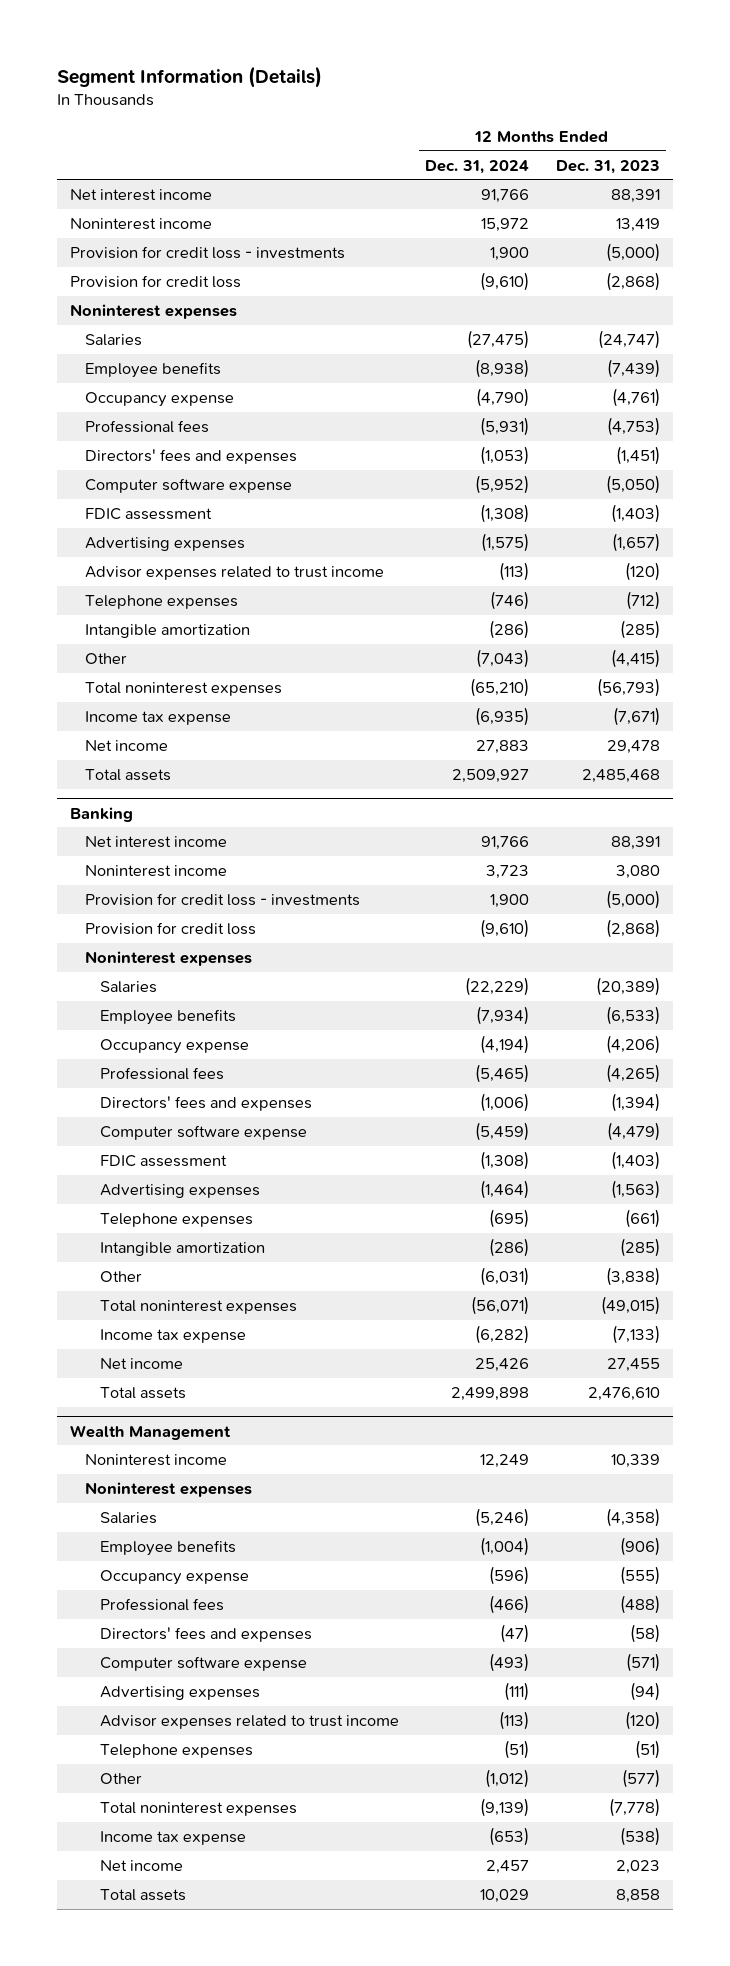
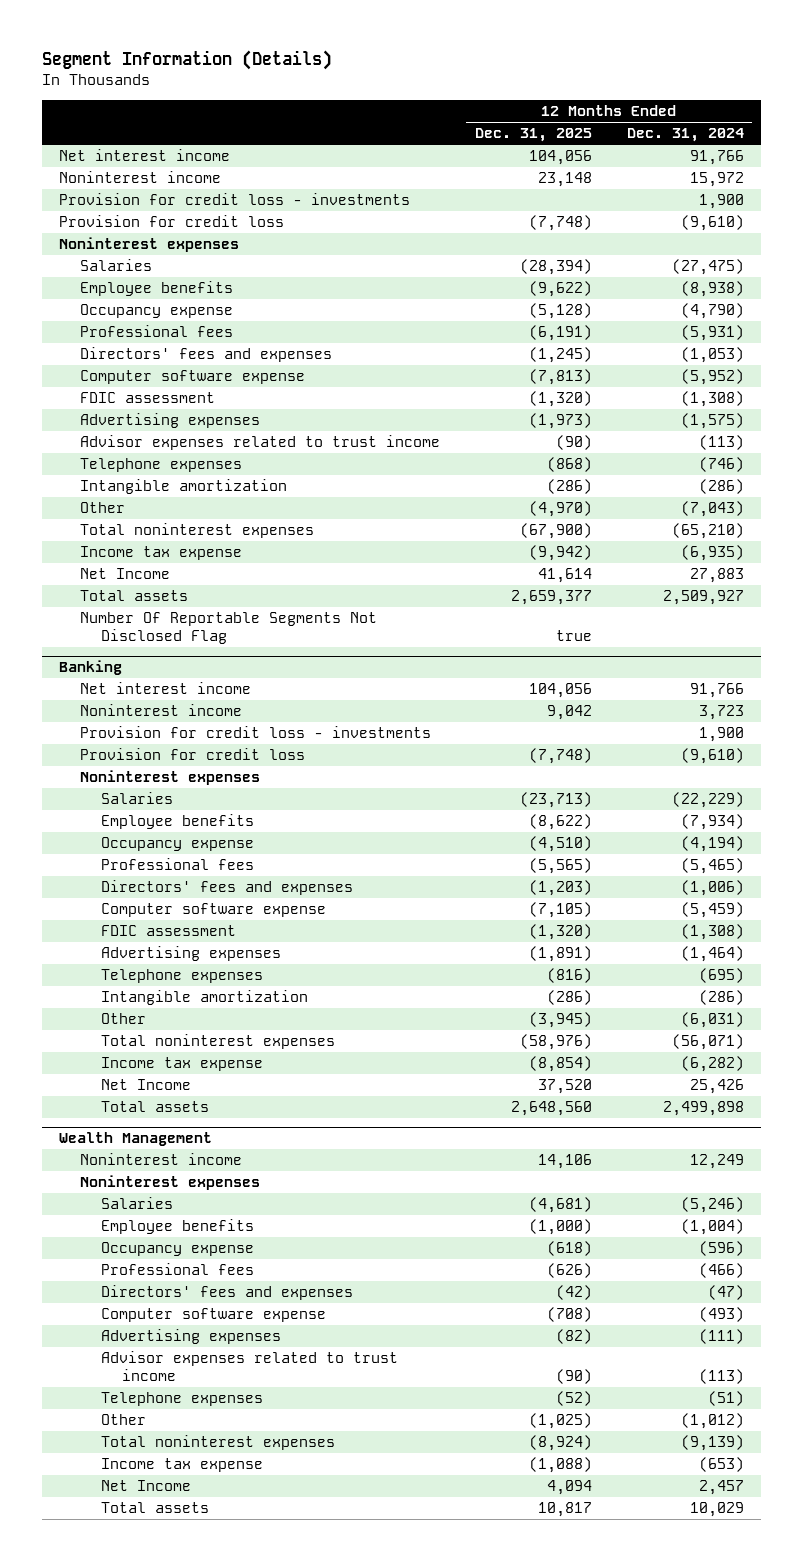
[555,159,660,174] Dec. 31, 2023 -> none
none -> [474,128,592,143] Dec. 31, 2025
[85,739,169,751] Net income -> [80,568,171,580] Net Income
none -> [80,612,378,645] Number Of Reportable Segments Not Disclosed Flag
[99,1357,183,1369] Net income -> [100,1079,191,1091] Net Income
[99,1859,183,1871] Net income -> [100,1480,191,1492] Net Income

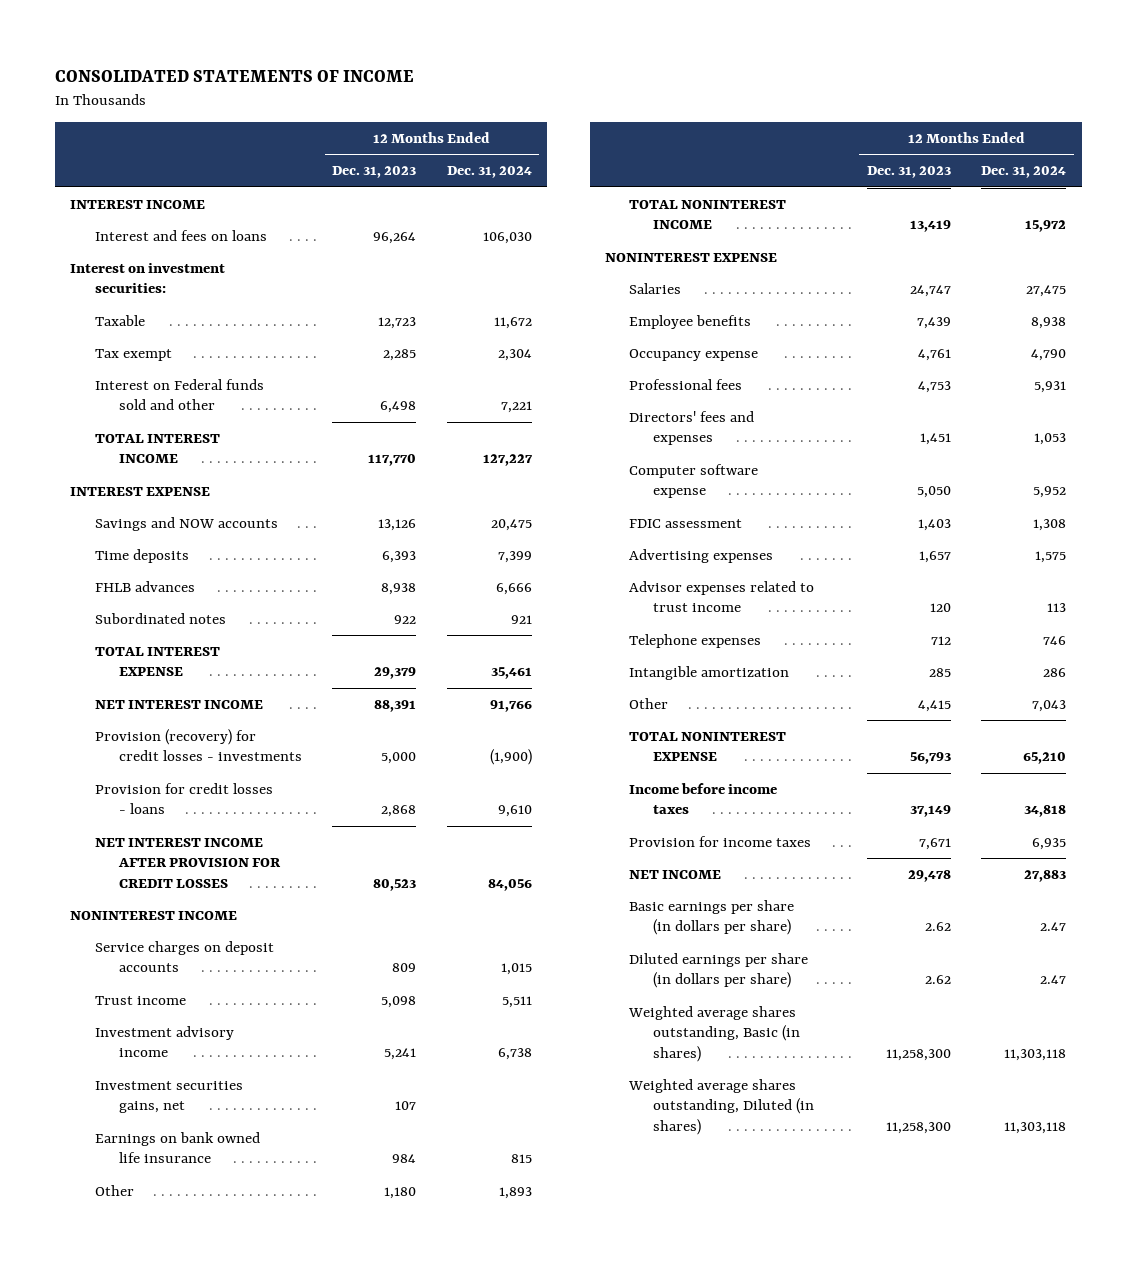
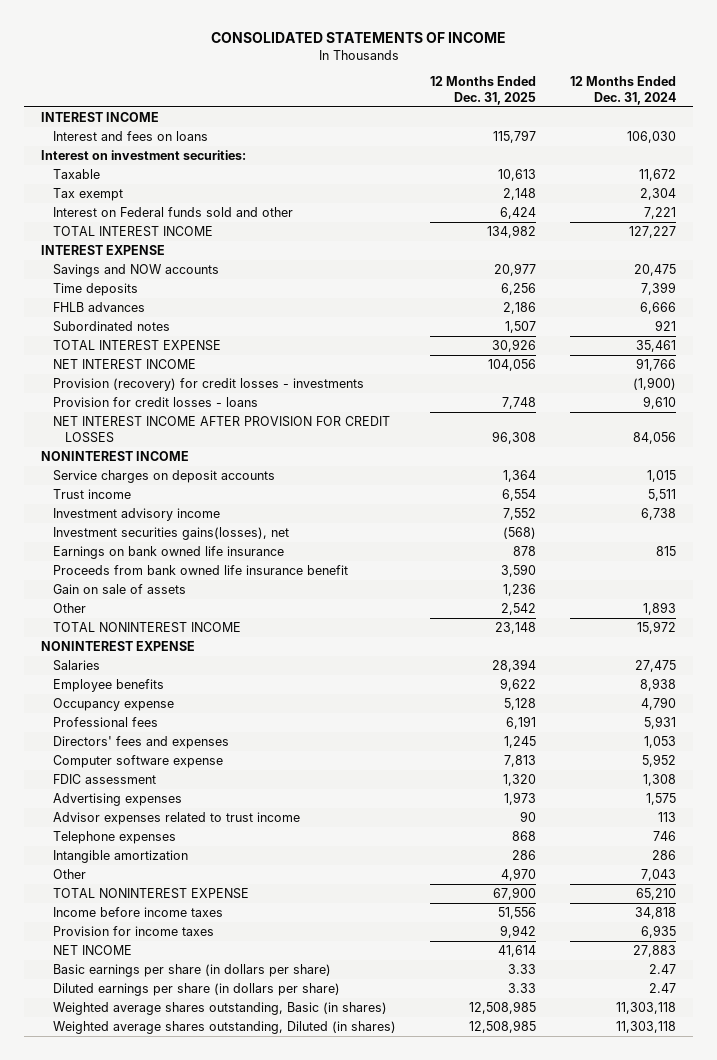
[332,166,417,179] Dec. 31, 2023 -> none
none -> [430,76,537,105] 12 Months Ended Dec. 31, 2025
[94,1080,243,1114] Investment securities gains, net -> [53,527,290,541] Investment securities gains(losses), net
none -> [53,565,349,576] Proceeds from bank owned life insurance benefit
none -> [53,584,187,595] Gain on sale of assets

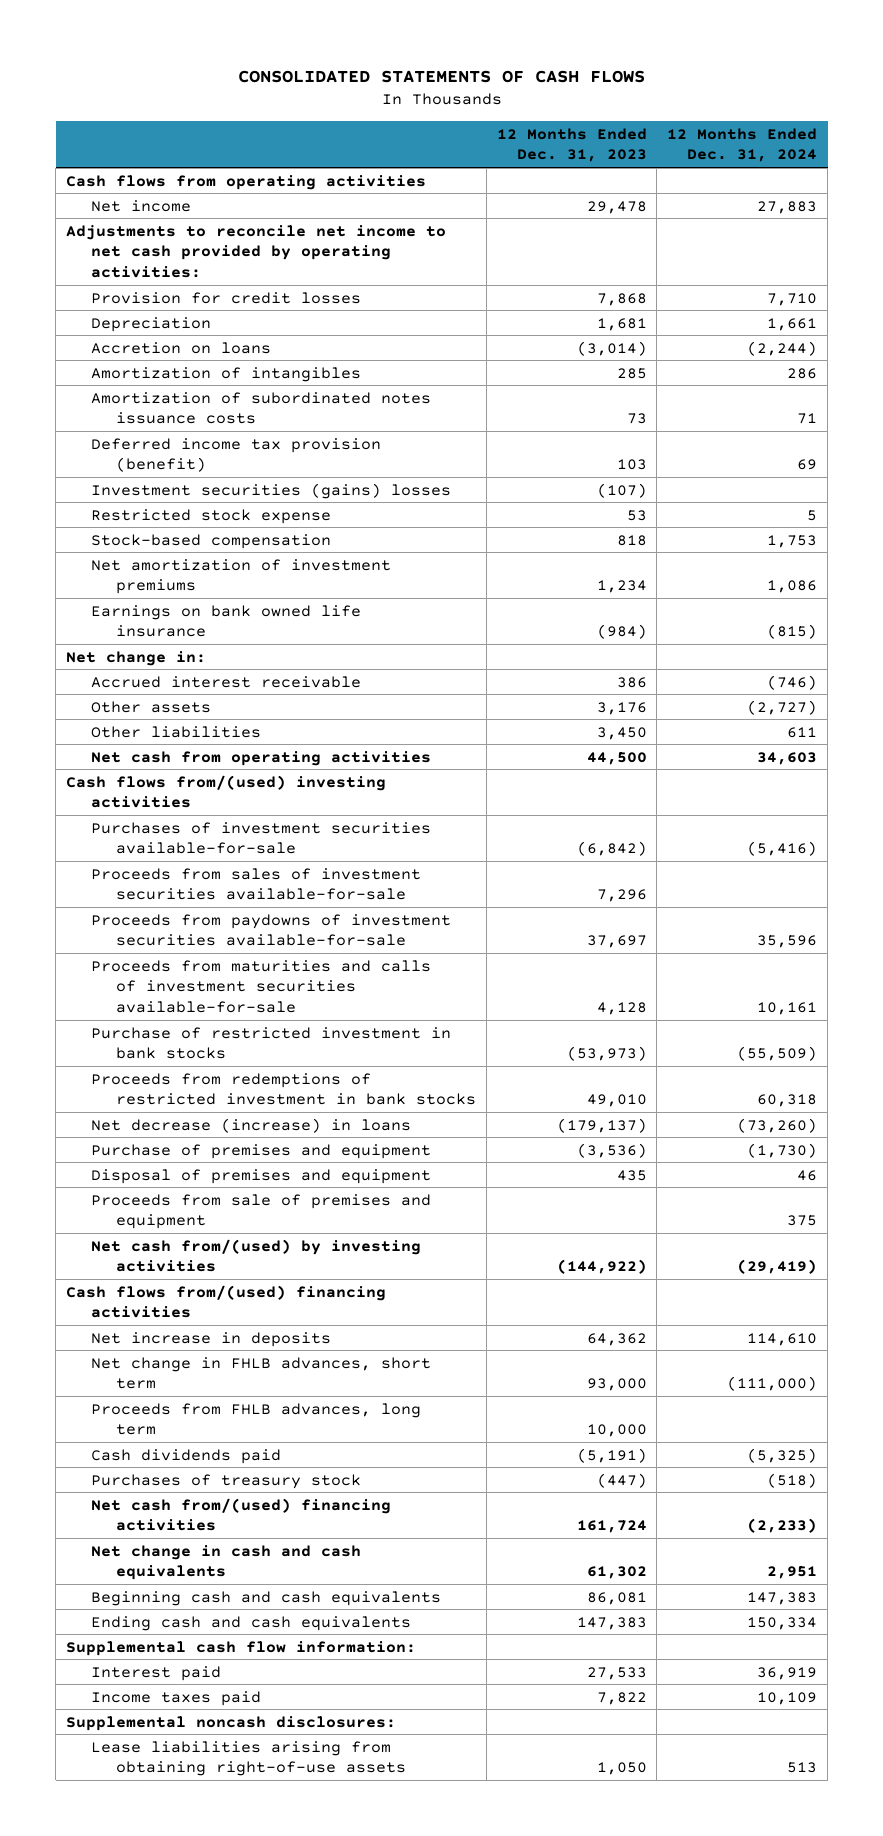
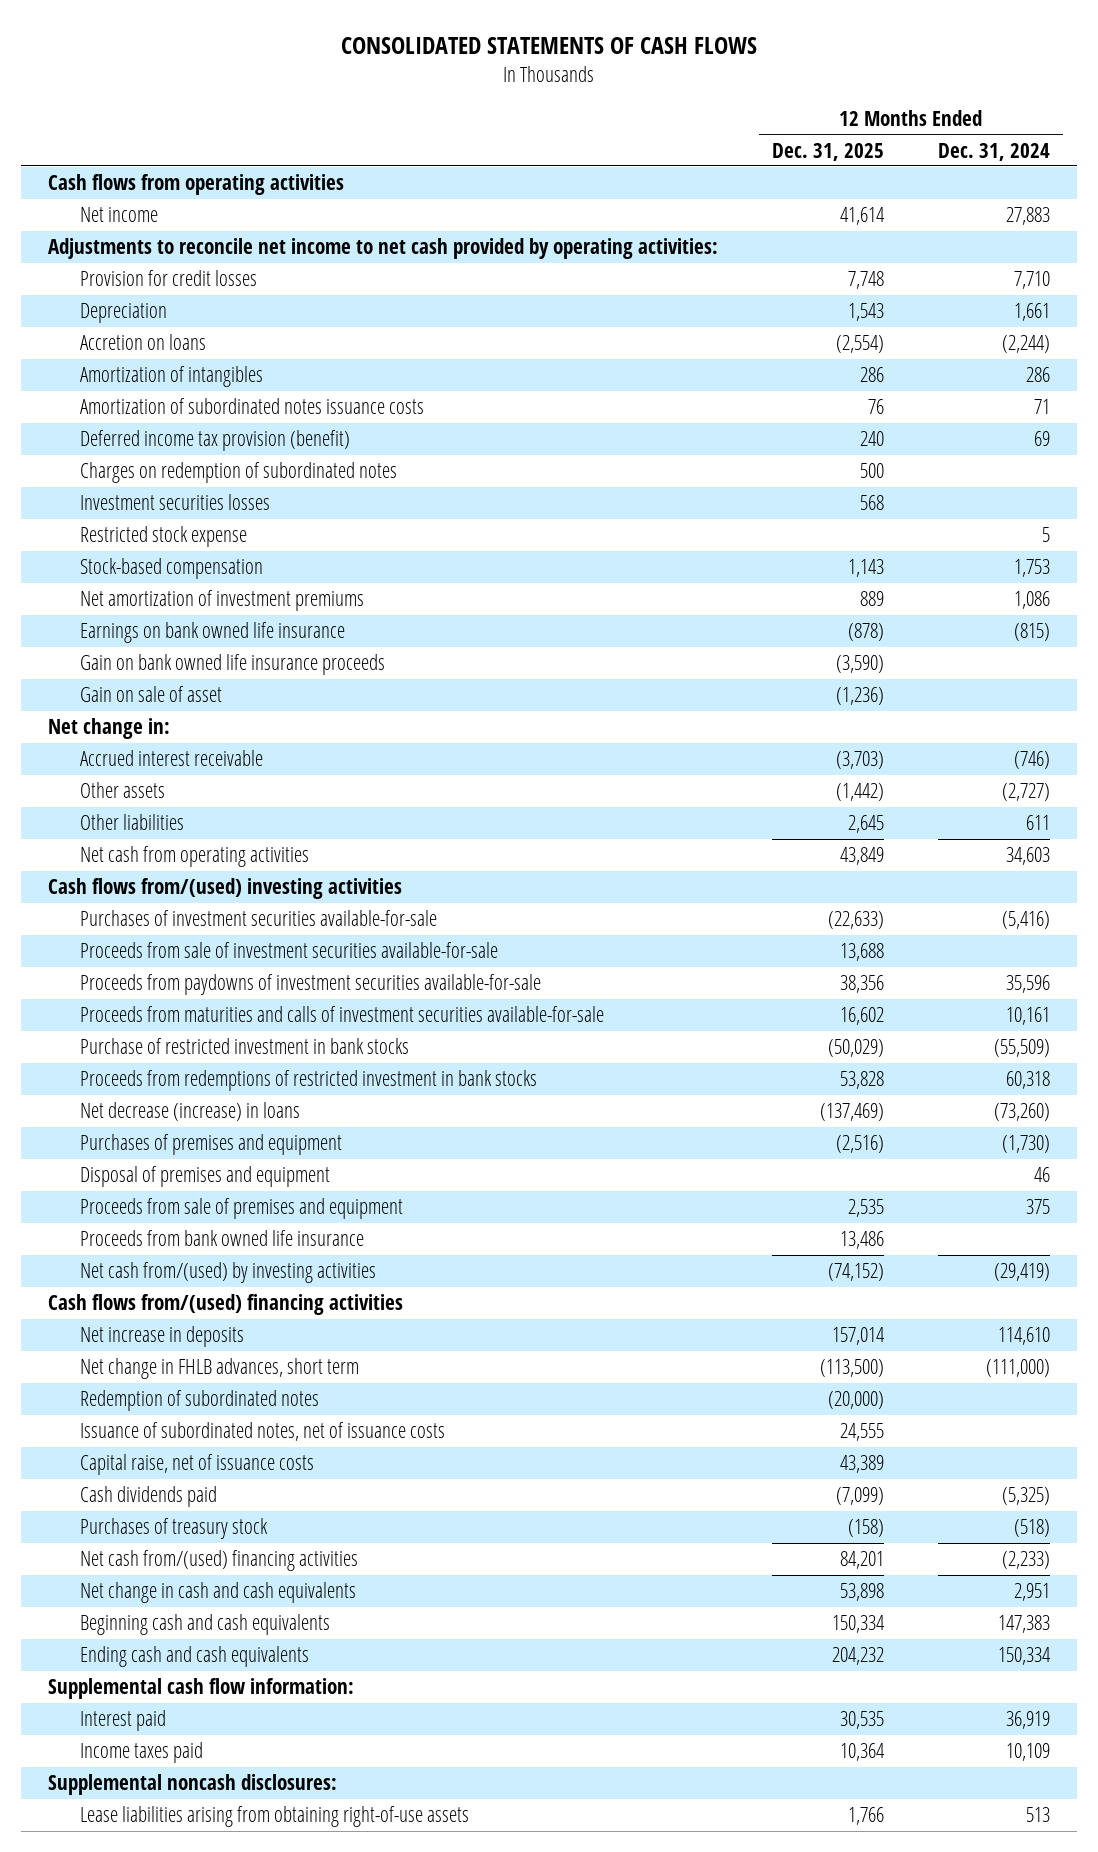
[496,127,647,163] 12 Months Ended Dec. 31, 2023 -> none
none -> [772,142,885,161] Dec. 31, 2025
none -> [80,462,398,484] Charges on redemption of subordinated notes
[90,482,451,499] Investment securities (gains) losses -> [80,494,271,511] Investment securities losses
none -> [80,654,386,676] Gain on bank owned life insurance proceeds
none -> [80,686,223,703] Gain on sale of asset
[90,867,421,901] Proceeds from sales of investment securities available-for-sale -> [80,942,499,959] Proceeds from sale of investment securities available-for-sale
[90,1143,431,1159] Purchase of premises and equipment -> [80,1134,343,1156] Purchases of premises and equipment
none -> [80,1230,365,1247] Proceeds from bank owned life insurance
[90,1402,421,1436] Proceeds from FHLB advances, long term -> none
none -> [80,1390,320,1412] Redemption of subordinated notes
none -> [80,1422,446,1442] Issuance of subordinated notes, net of issuance costs
none -> [80,1454,315,1476] Capital raise, net of issuance costs

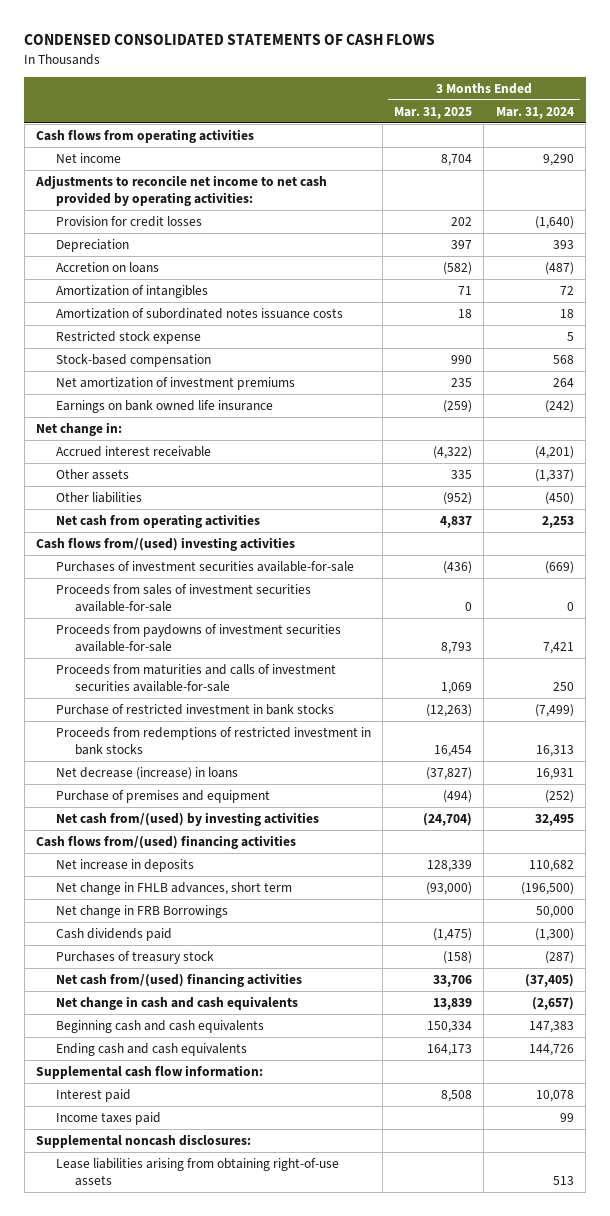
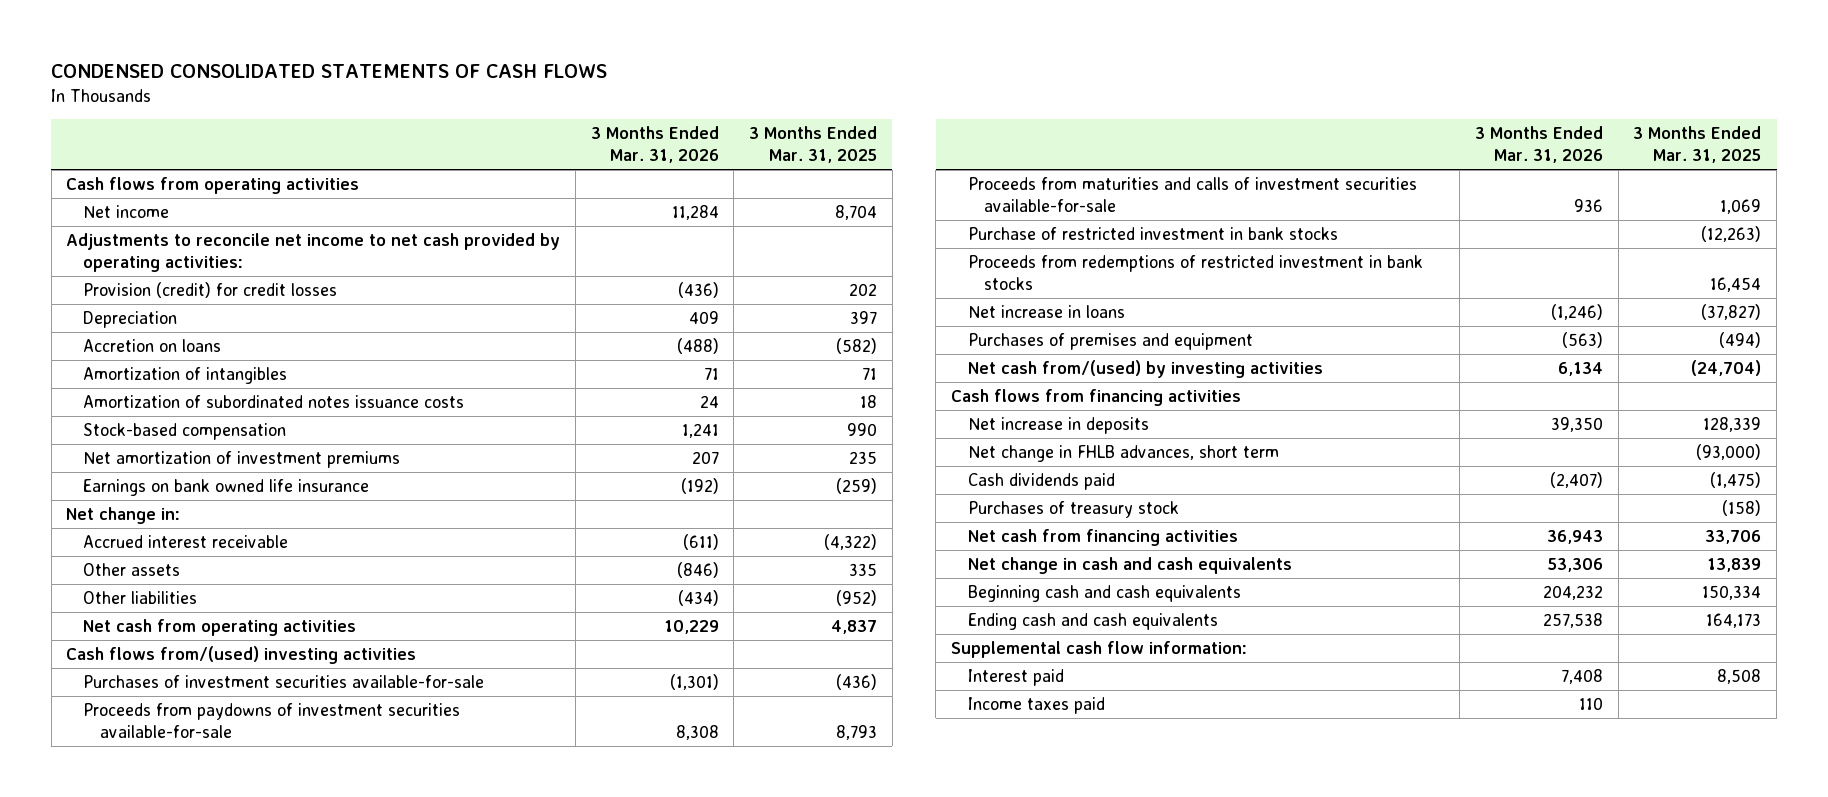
[495,106,574,119] Mar. 31, 2024 -> none
none -> [590,125,719,163] 3 Months Ended Mar. 31, 2026
[55,215,202,227] Provision for credit losses -> [83,281,338,298] Provision (credit) for credit losses
[55,330,201,344] Restricted stock expense -> none
[55,583,311,612] Proceeds from sales of investment securities available-for-sale -> none
[55,766,238,780] Net decrease (increase) in loans -> [967,304,1125,318] Net increase in loans
[55,789,270,803] Purchase of premises and equipment -> [967,332,1253,350] Purchases of premises and equipment
[36,834,297,849] Cash flows from/(used) financing activities -> [950,388,1241,406] Cash flows from financing activities
[55,904,228,918] Net change in FRB Borrowings -> none
[55,972,302,987] Net cash from/(used) financing activities -> [967,528,1238,546] Net cash from financing activities
[36,1133,252,1148] Supplemental noncash disclosures: -> none
[55,1157,339,1186] Lease liabilities arising from obtaining right-of-use assets -> none

